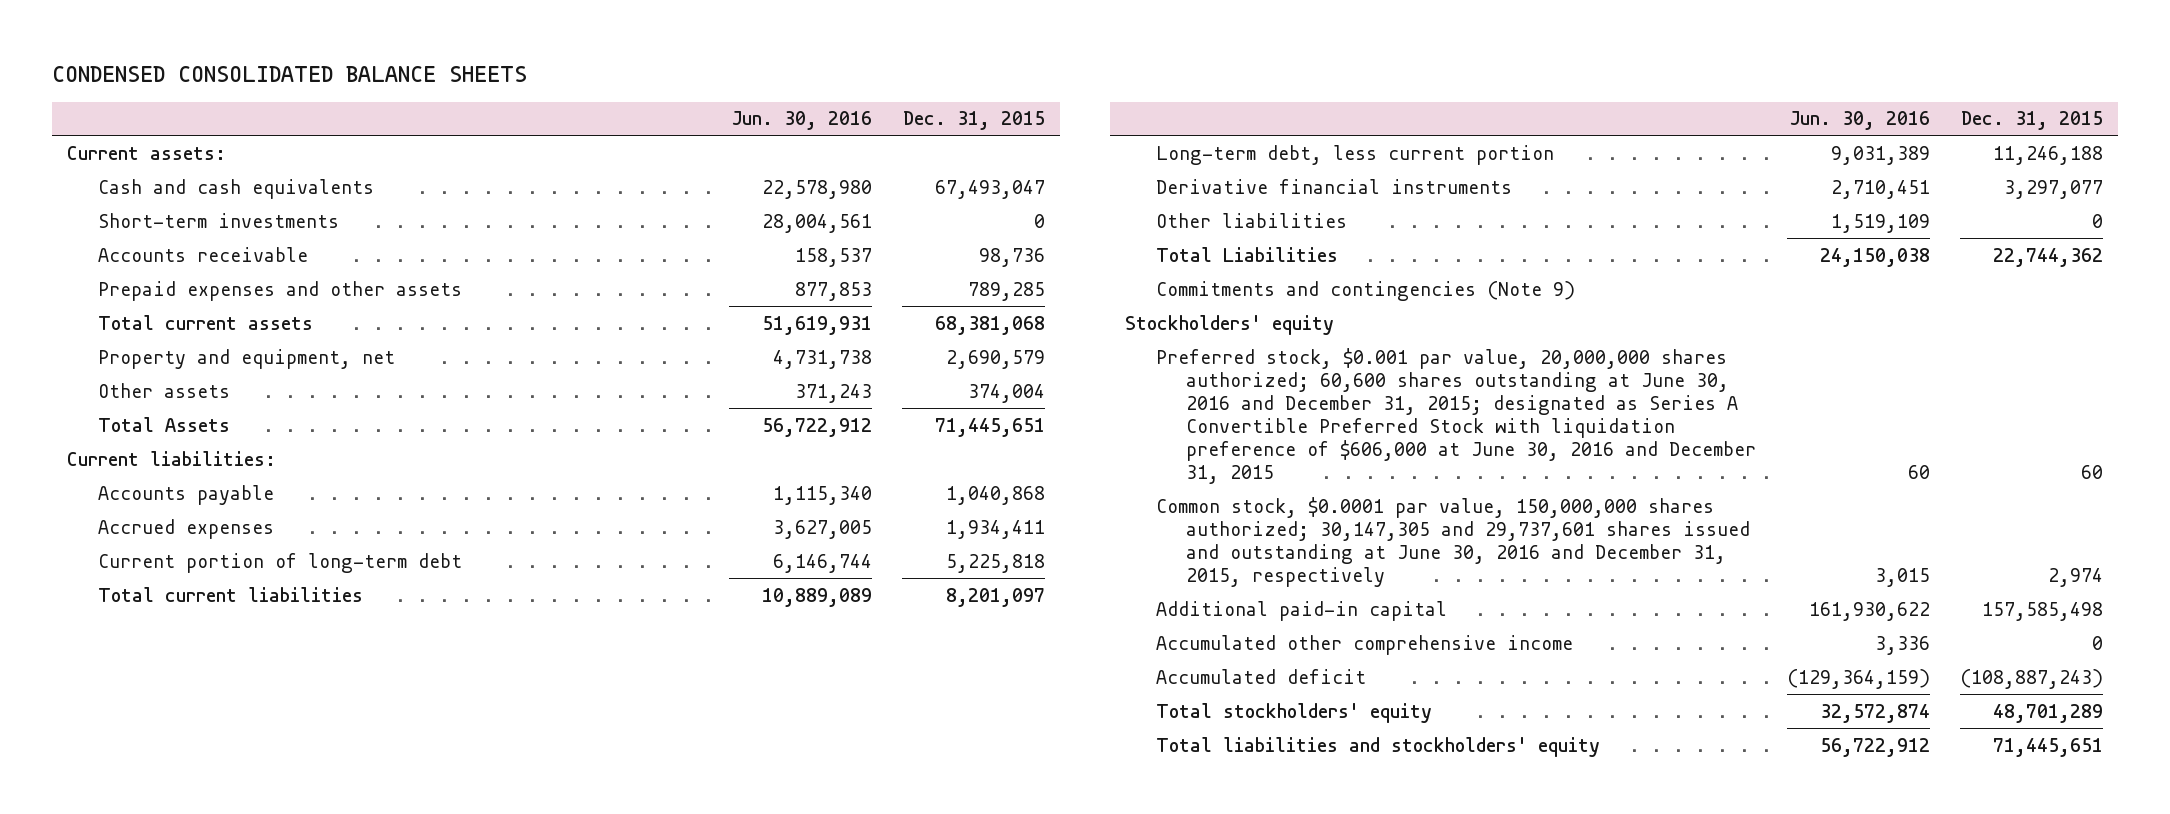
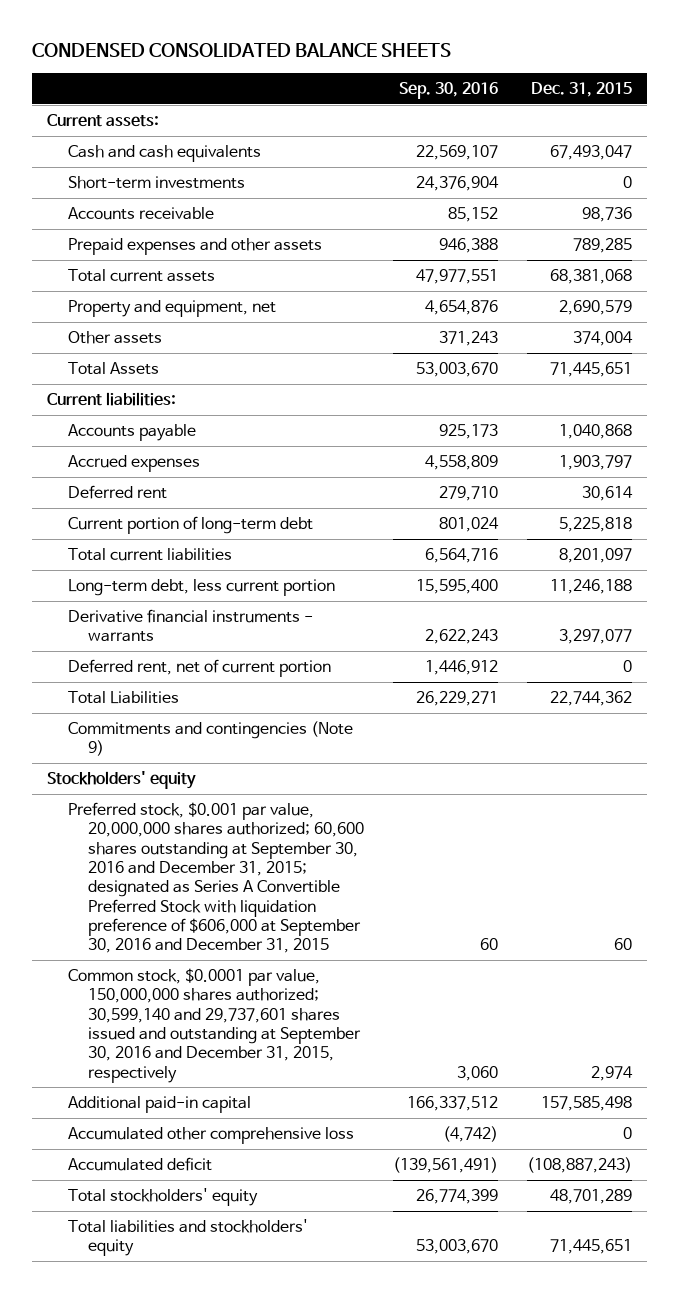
[731,111,872,131] Jun. 30, 2016 -> none
none -> [399,82,499,100] Sep. 30, 2016
[946,519,1046,539] 1,934,411 -> [559,455,633,471] 1,903,797
none -> [67,485,167,500] Deferred rent
[1155,212,1347,228] Other liabilities -> none
[1155,178,1512,194] Derivative financial instruments -> [67,609,313,643] Derivative financial instruments - warrants
none -> [67,659,331,678] Deferred rent, net of current portion
[1155,347,1757,485] Preferred stock, $0.001 par value, 20,000,000 shares authorized; 60,600 shares outstanding at June 30, 2016 and December 31, 2015; designated as Series A Convertible Preferred Stock with liquidation preference of $606,000 at June 30, 2016 and December 31, 2015 -> [67,802,365,954] Preferred stock, $0.001 par value, 20,000,000 shares authorized; 60,600 shares outstanding at September 30, 2016 and December 31, 2015; designated as Series A Convertible Preferred Stock with liquidation preference of $606,000 at September 30, 2016 and December 31, 2015
[1155,496,1751,588] Common stock, $0.0001 par value, 150,000,000 shares authorized; 30,147,305 and 29,737,601 shares issued and outstanding at June 30, 2016 and December 31, 2015, respectively -> [67,968,362,1083] Common stock, $0.0001 par value, 150,000,000 shares authorized; 30,599,140 and 29,737,601 shares issued and outstanding at September 30, 2016 and December 31, 2015, respectively
[1155,634,1573,655] Accumulated other comprehensive income -> [67,1127,354,1145] Accumulated other comprehensive loss

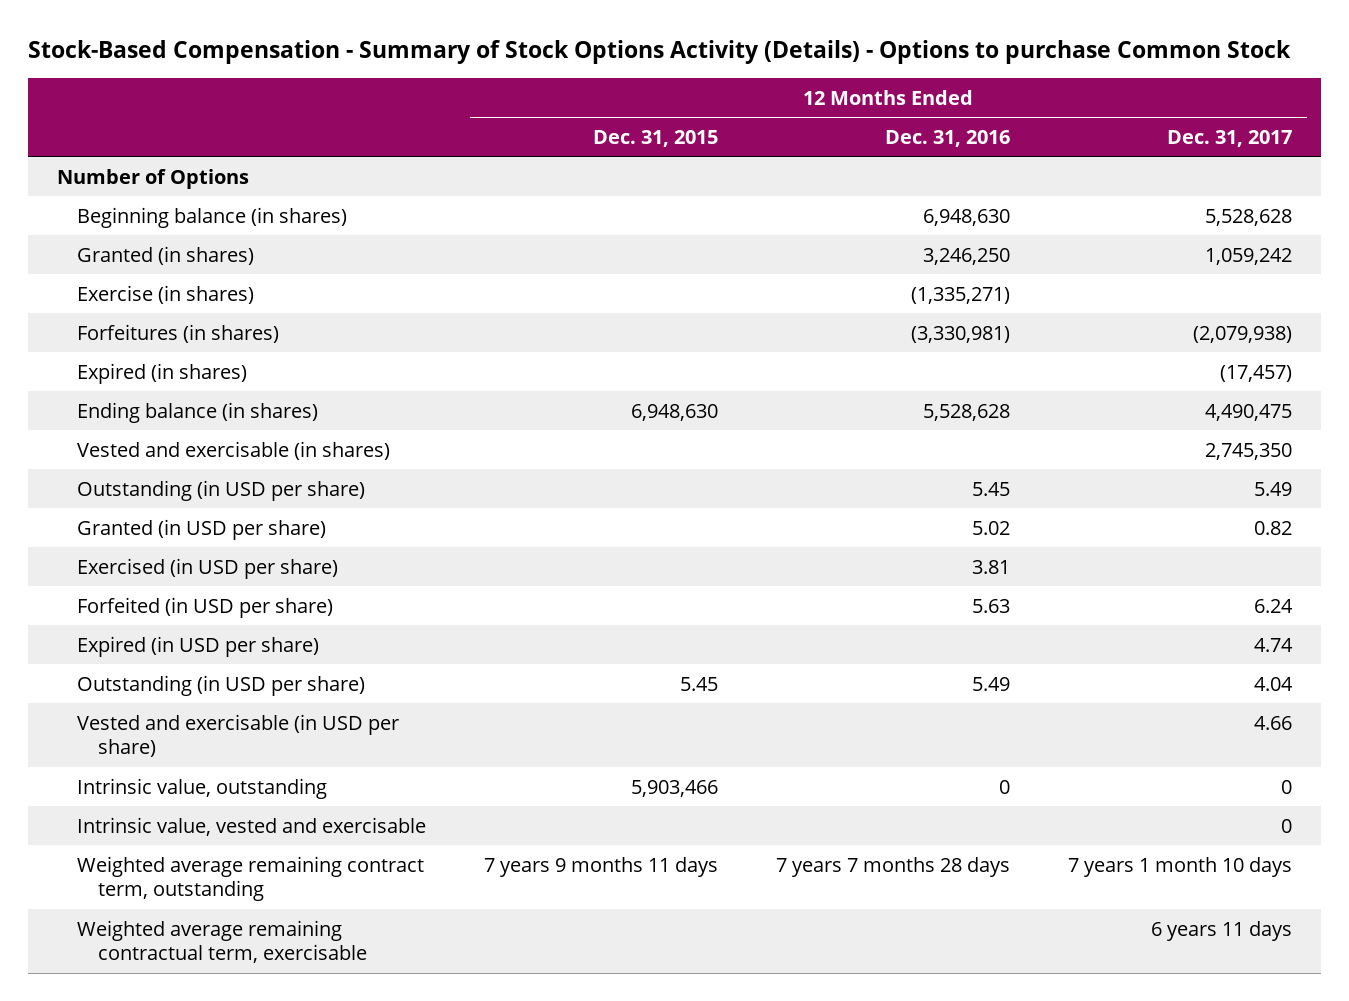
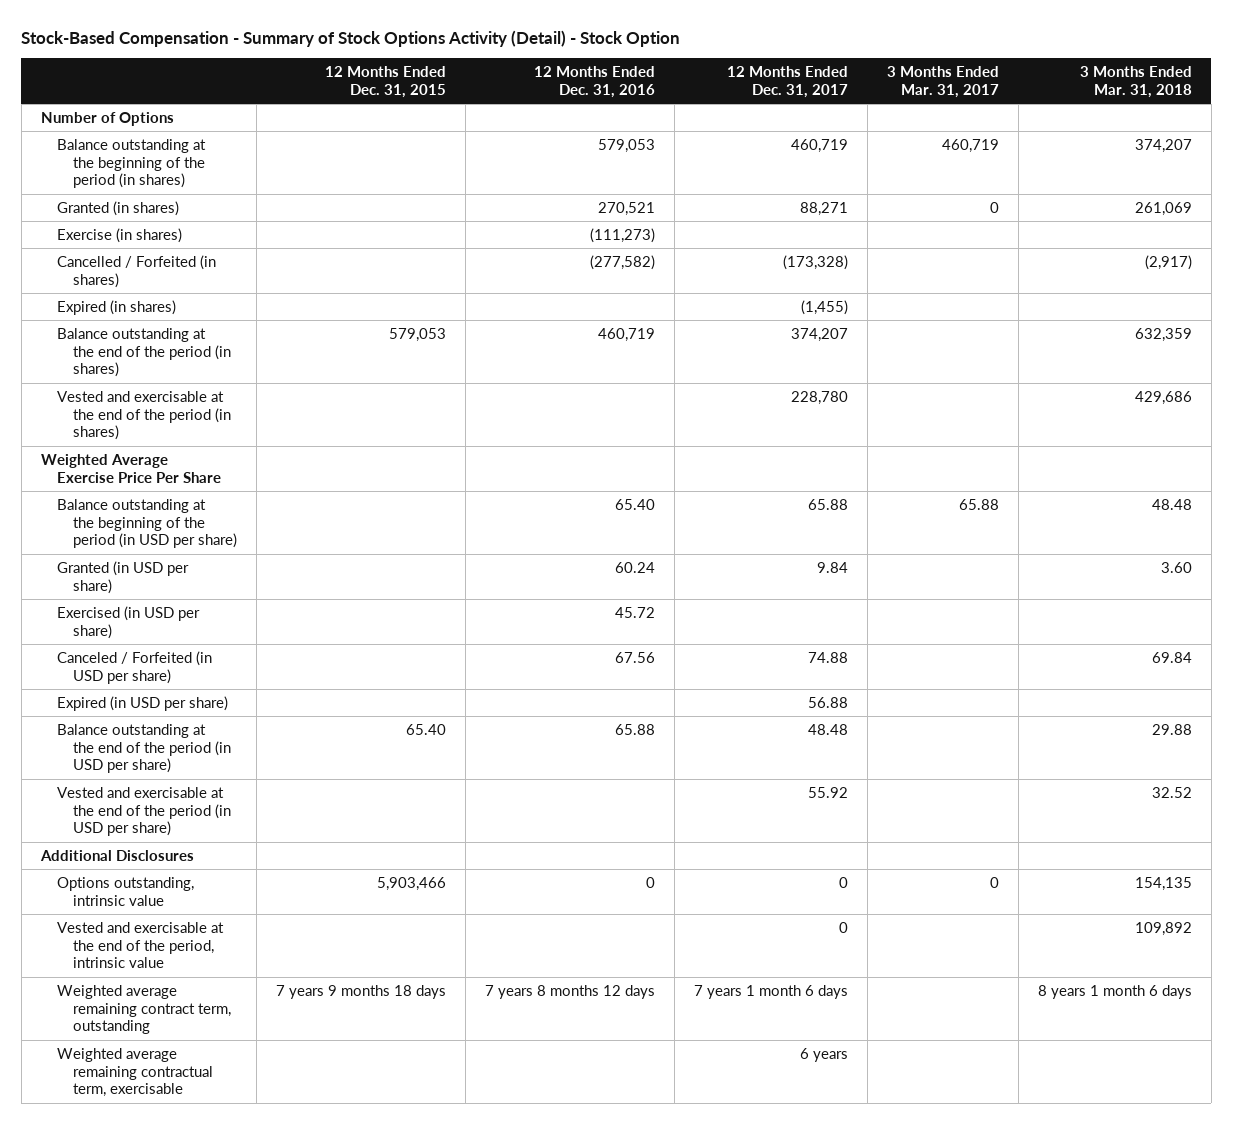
[27,40,1291,65] Stock-Based Compensation - Summary of Stock Options Activity (Details) - Options to purchase Common Stock -> [21,29,681,47] Stock-Based Compensation - Summary of Stock Options Activity (Detail) - Stock Option
none -> [886,66,999,99] 3 Months Ended Mar. 31, 2017
none -> [1079,66,1192,99] 3 Months Ended Mar. 31, 2018
[77,206,348,228] Beginning balance (in shares) -> [57,138,207,189] Balance outstanding at the beginning of the period (in shares)
[923,208,1011,226] 6,948,630 -> [597,138,655,153] 579,053
[1205,208,1293,226] 5,528,628 -> [790,138,848,153] 460,719
[923,247,1011,265] 3,246,250 -> [597,201,655,216] 270,521
[1205,247,1293,265] 1,059,242 -> [799,201,848,216] 88,271
[911,286,1011,304] (1,335,271) -> [589,227,655,243] (111,273)
[77,323,280,343] Forfeitures (in shares) -> [57,254,217,288] Cancelled / Forfeited (in shares)
[911,325,1011,343] (3,330,981) -> [589,254,655,270] (277,582)
[1193,325,1293,343] (2,079,938) -> [782,254,848,270] (173,328)
[1220,364,1293,382] (17,457) -> [800,299,848,315] (1,455)
[77,401,319,423] Ending balance (in shares) -> [57,327,232,378] Balance outstanding at the end of the period (in shares)
[631,403,719,421] 6,948,630 -> [389,327,447,342] 579,053
[923,403,1011,421] 5,528,628 -> [597,327,655,342] 460,719
[1205,403,1293,421] 4,490,475 -> [790,327,848,342] 374,207
[77,440,391,460] Vested and exercisable (in shares) -> [57,390,232,441] Vested and exercisable at the end of the period (in shares)
[1205,442,1293,460] 2,745,350 -> [790,390,848,405] 228,780
none -> [40,453,222,483] Weighted Average Exercise Price Per Share
[77,479,366,501] Outstanding (in USD per share) -> [57,498,238,549] Balance outstanding at the beginning of the period (in USD per share)
[972,481,1011,496] 5.45 -> [614,498,655,510] 65.40
[1254,481,1293,496] 5.49 -> [807,498,848,510] 65.88
[972,520,1011,535] 5.02 -> [614,561,655,573] 60.24
[1254,520,1293,535] 0.82 -> [816,561,848,573] 9.84
[972,559,1011,574] 3.81 -> [614,606,655,618] 45.72
[77,596,334,618] Forfeited (in USD per share) -> [57,650,213,684] Canceled / Forfeited (in USD per share)
[972,598,1011,613] 5.63 -> [614,651,655,663] 67.56
[1254,598,1294,613] 6.24 -> [807,651,848,663] 74.88
[1254,637,1294,652] 4.74 -> [807,696,848,708] 56.88
[77,674,366,696] Outstanding (in USD per share) -> [57,723,232,774] Balance outstanding at the end of the period (in USD per share)
[680,676,719,691] 5.45 -> [406,723,447,735] 65.40
[972,676,1011,691] 5.49 -> [614,723,655,735] 65.88
[1254,676,1294,691] 4.04 -> [807,723,848,735] 48.48
[77,713,400,758] Vested and exercisable (in USD per share) -> [57,786,232,837] Vested and exercisable at the end of the period (in USD per share)
[1254,715,1293,730] 4.66 -> [807,786,848,798] 55.92
none -> [39,849,194,861] Additional Disclosures
[77,777,328,799] Intrinsic value, outstanding -> [57,876,195,906] Options outstanding, intrinsic value
[77,816,427,836] Intrinsic value, vested and exercisable -> [57,921,225,969] Vested and exercisable at the end of the period, intrinsic value
[484,856,719,877] 7 years 9 months 11 days -> [276,984,447,999] 7 years 9 months 18 days
[776,856,1011,877] 7 years 7 months 28 days -> [484,984,655,999] 7 years 8 months 12 days
[1068,856,1293,877] 7 years 1 month 10 days -> [693,984,848,999] 7 years 1 month 6 days
[1151,920,1293,941] 6 years 11 days -> [799,1047,848,1062] 6 years

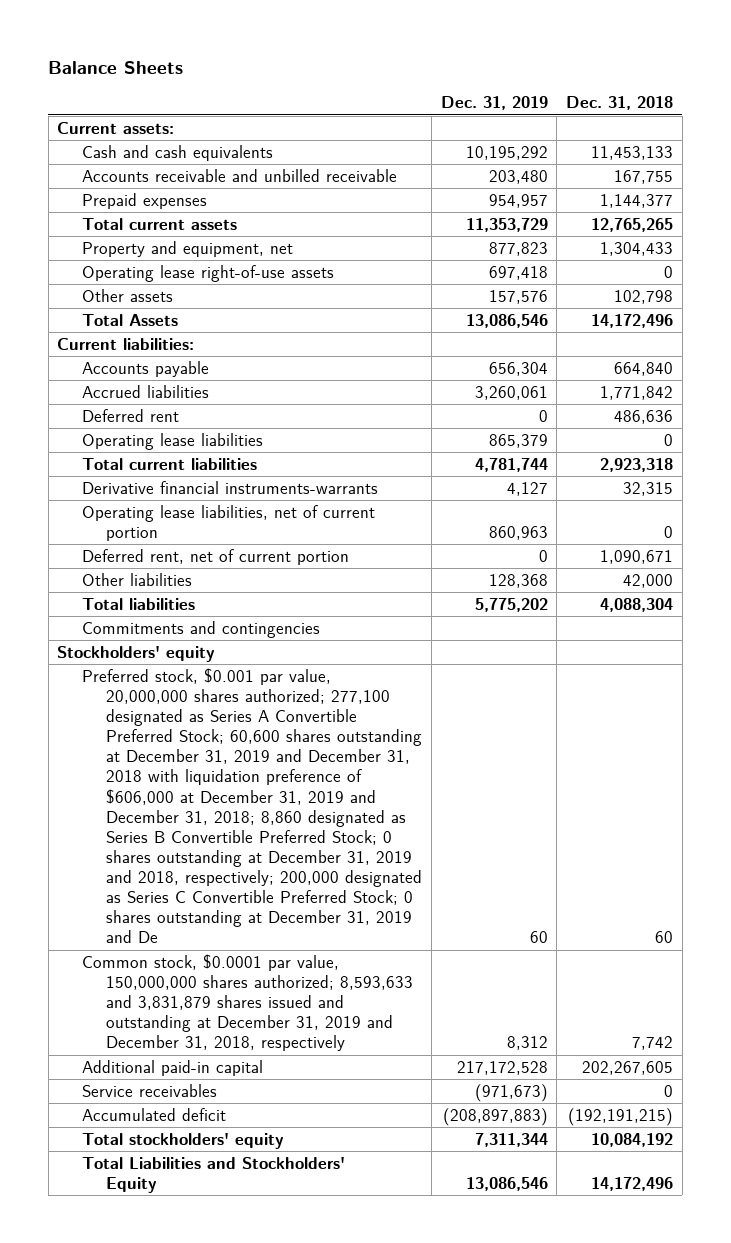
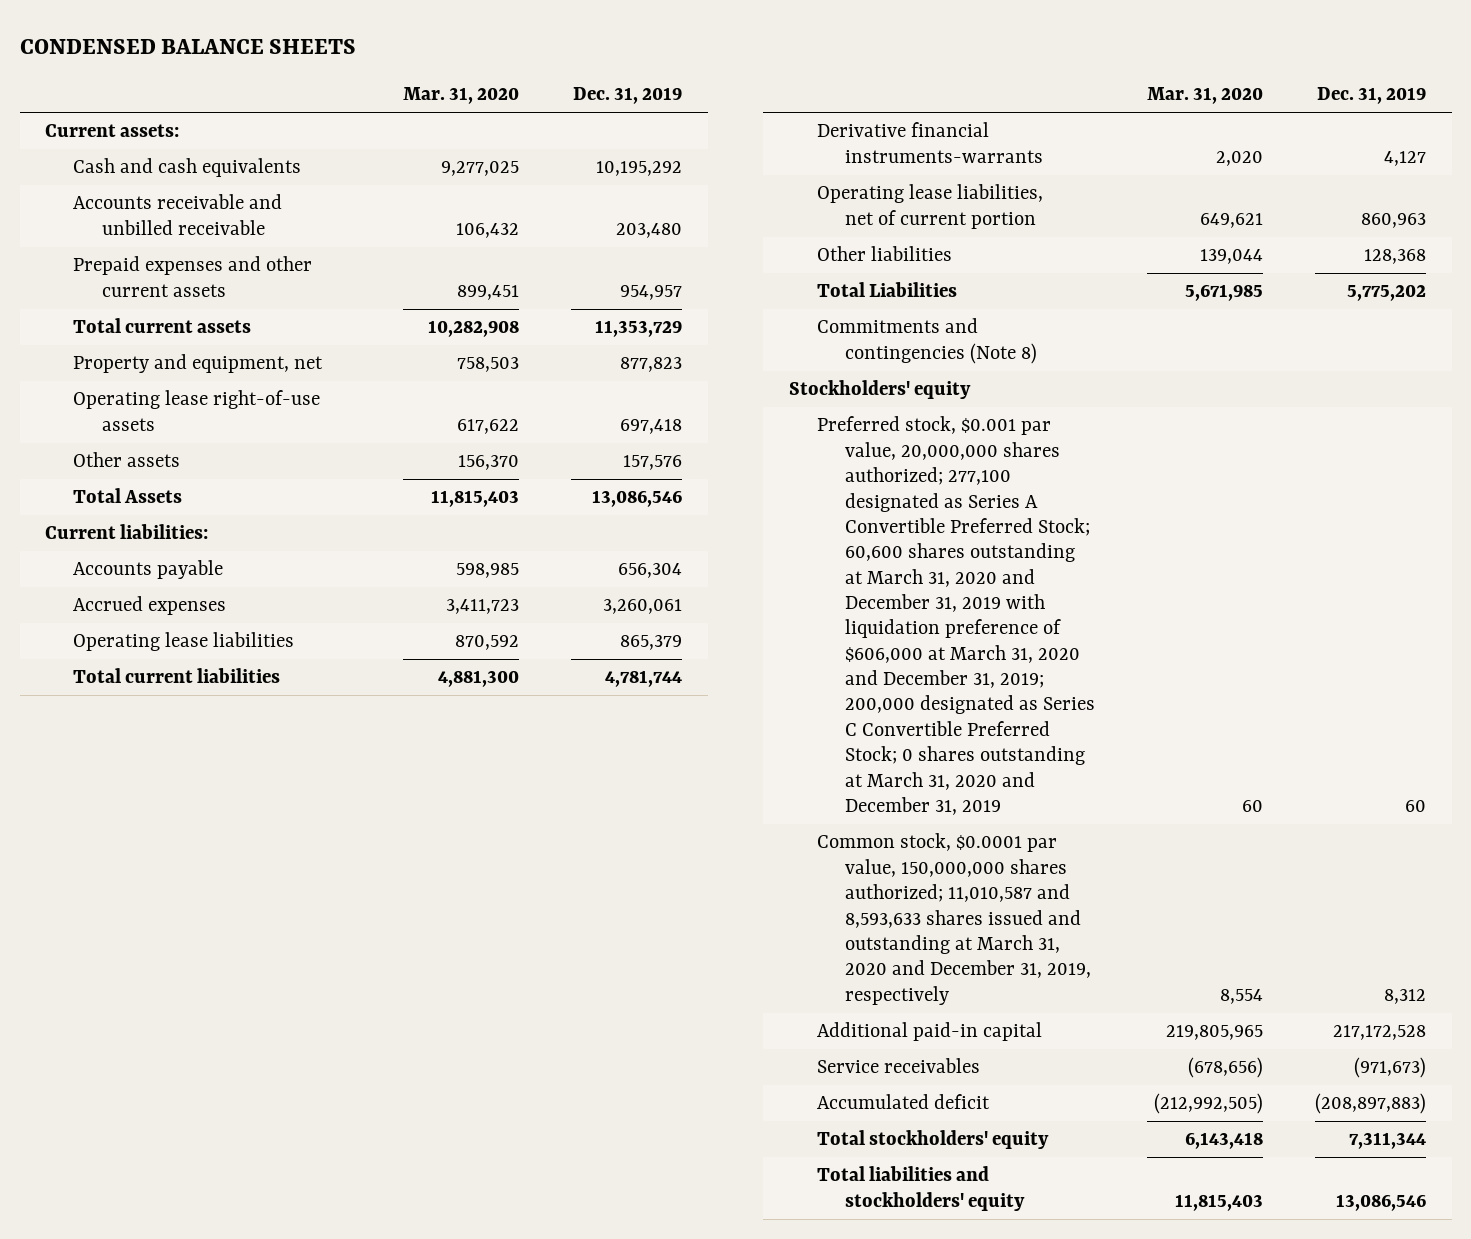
[48,60,184,74] Balance Sheets -> [19,38,356,54] CONDENSED BALANCE SHEETS
[566,96,674,111] Dec. 31, 2018 -> none
none -> [403,87,520,105] Mar. 31, 2020
[81,192,207,209] Prepaid expenses -> [73,256,313,297] Prepaid expenses and other current assets
[81,408,179,422] Deferred rent -> none
[81,384,209,398] Accrued liabilities -> [73,596,227,616] Accrued expenses
[81,548,349,565] Deferred rent, net of current portion -> none
[81,597,195,610] Total liabilities -> [817,282,958,298] Total Liabilities
[81,620,320,638] Commitments and contingencies -> [817,318,1038,364] Commitments and contingencies (Note 8)
[81,667,423,944] Preferred stock, $0.001 par value, 20,000,000 shares authorized; 277,100 designated as Series A Convertible Preferred Stock; 60,600 shares outstanding at December 31, 2019 and December 31, 2018 with liquidation preference of $606,000 at December 31, 2019 and December 31, 2018; 8,860 designated as Series B Convertible Preferred Stock; 0 shares outstanding at December 31, 2019 and 2018, respectively; 200,000 designated as Series C Convertible Preferred Stock; 0 shares outstanding at December 31, 2019 and De -> [817,416,1096,815] Preferred stock, $0.001 par value, 20,000,000 shares authorized; 277,100 designated as Series A Convertible Preferred Stock; 60,600 shares outstanding at March 31, 2020 and December 31, 2019 with liquidation preference of $606,000 at March 31, 2020 and December 31, 2019; 200,000 designated as Series C Convertible Preferred Stock; 0 shares outstanding at March 31, 2020 and December 31, 2019
[81,953,414,1052] Common stock, $0.0001 par value, 150,000,000 shares authorized; 8,593,633 and 3,831,879 shares issued and outstanding at December 31, 2019 and December 31, 2018, respectively -> [817,833,1092,1005] Common stock, $0.0001 par value, 150,000,000 shares authorized; 11,010,587 and 8,593,633 shares issued and outstanding at March 31, 2020 and December 31, 2019, respectively
[81,1156,345,1193] Total Liabilities and Stockholders' Equity -> [817,1166,1026,1211] Total liabilities and stockholders' equity

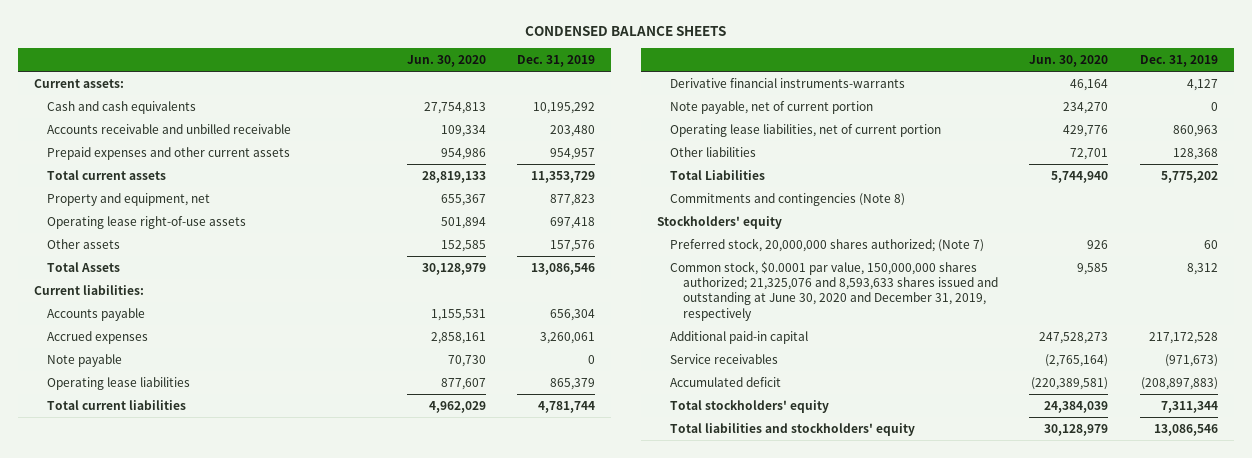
[403,87,520,105] Mar. 31, 2020 -> none
none -> [406,55,486,68] Jun. 30, 2020
none -> [46,353,122,367] Note payable
none -> [669,100,873,114] Note payable, net of current portion
[817,416,1096,815] Preferred stock, $0.001 par value, 20,000,000 shares authorized; 277,100 designated as Series A Convertible Preferred Stock; 60,600 shares outstanding at March 31, 2020 and December 31, 2019 with liquidation preference of $606,000 at March 31, 2020 and December 31, 2019; 200,000 designated as Series C Convertible Preferred Stock; 0 shares outstanding at March 31, 2020 and December 31, 2019 -> [669,237,984,252] Preferred stock, 20,000,000 shares authorized; (Note 7)
[817,833,1092,1005] Common stock, $0.0001 par value, 150,000,000 shares authorized; 11,010,587 and 8,593,633 shares issued and outstanding at March 31, 2020 and December 31, 2019, respectively -> [669,260,998,321] Common stock, $0.0001 par value, 150,000,000 shares authorized; 21,325,076 and 8,593,633 shares issued and outstanding at June 30, 2020 and December 31, 2019, respectively

